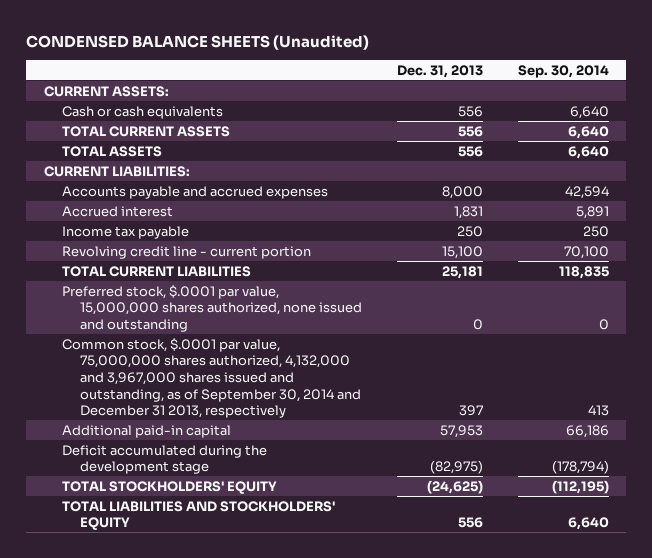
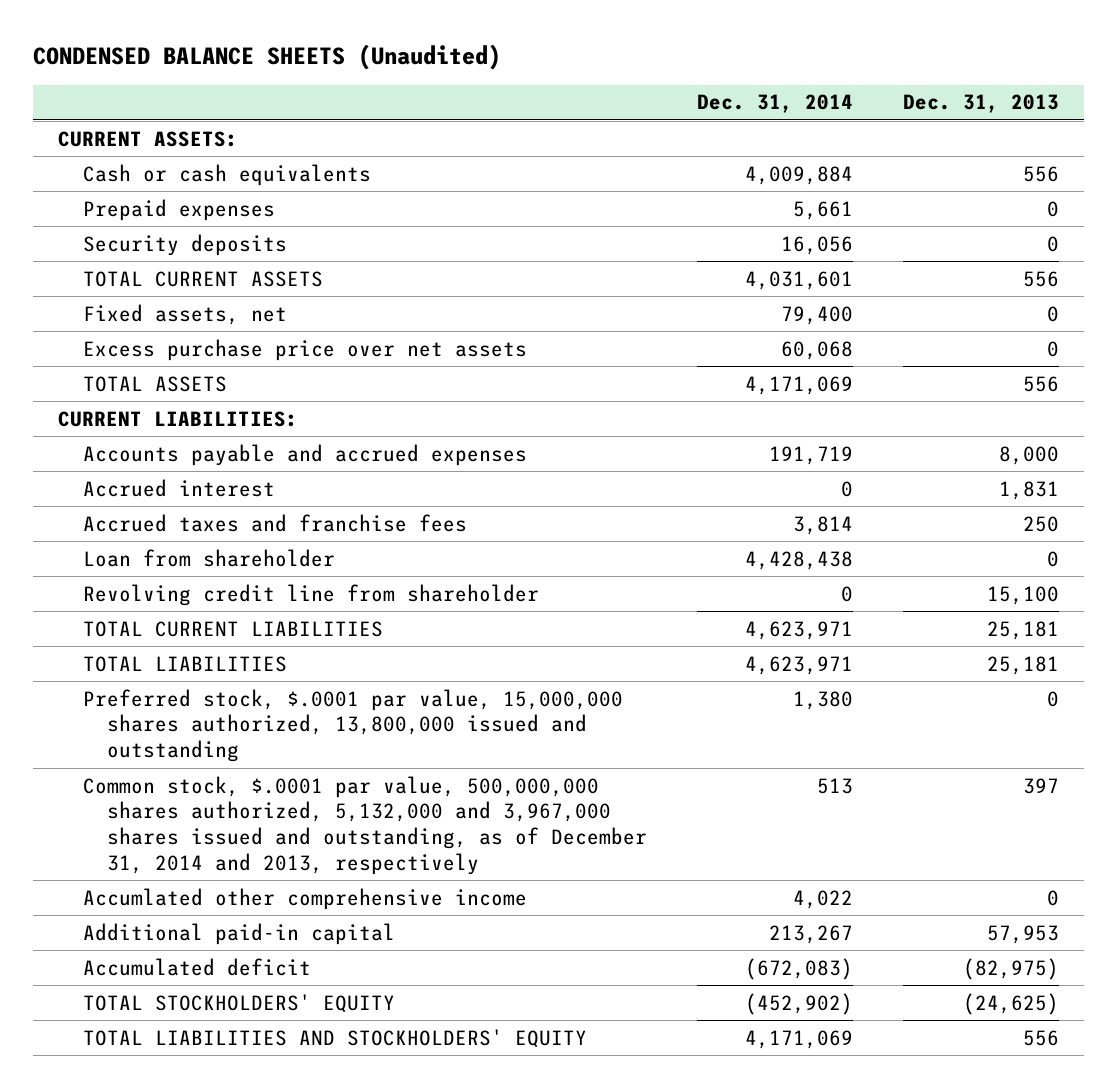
[517,64,609,78] Sep. 30, 2014 -> none
none -> [697,94,854,114] Dec. 31, 2014
none -> [82,198,275,221] Prepaid expenses
none -> [82,233,287,256] Security deposits
none -> [82,303,287,325] Fixed assets, net
none -> [82,338,527,361] Excess purchase price over net assets
[61,225,189,239] Income tax payable -> [82,513,467,532] Accrued taxes and franchise fees
none -> [82,548,335,567] Loan from shareholder
[61,245,311,259] Revolving credit line - current portion -> [82,583,539,606] Revolving credit line from shareholder
none -> [82,655,287,672] TOTAL LIABILITIES
[61,284,362,332] Preferred stock, $.0001 par value, 15,000,000 shares authorized, none issued and outstanding -> [82,688,623,763] Preferred stock, $.0001 par value, 15,000,000 shares authorized, 13,800,000 issued and outstanding
[61,337,361,419] Common stock, $.0001 par value, 75,000,000 shares authorized, 4,132,000 and 3,967,000 shares issued and outstanding, as of September 30, 2014 and December 31 2013, respectively -> [82,775,648,876] Common stock, $.0001 par value, 500,000,000 shares authorized, 5,132,000 and 3,967,000 shares issued and outstanding, as of December 31, 2014 and 2013, respectively
none -> [82,887,527,910] Accumlated other comprehensive income
[61,444,267,475] Deficit accumulated during the development stage -> [82,957,311,976] Accumulated deficit

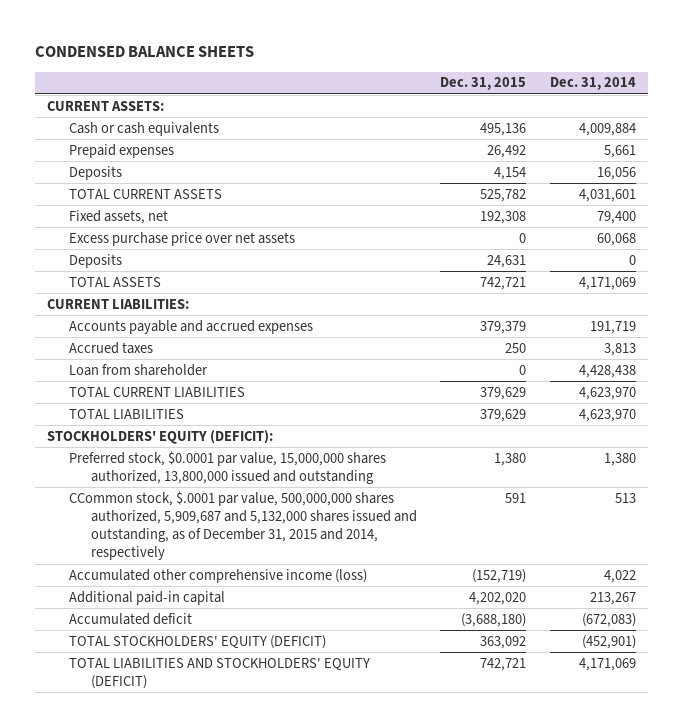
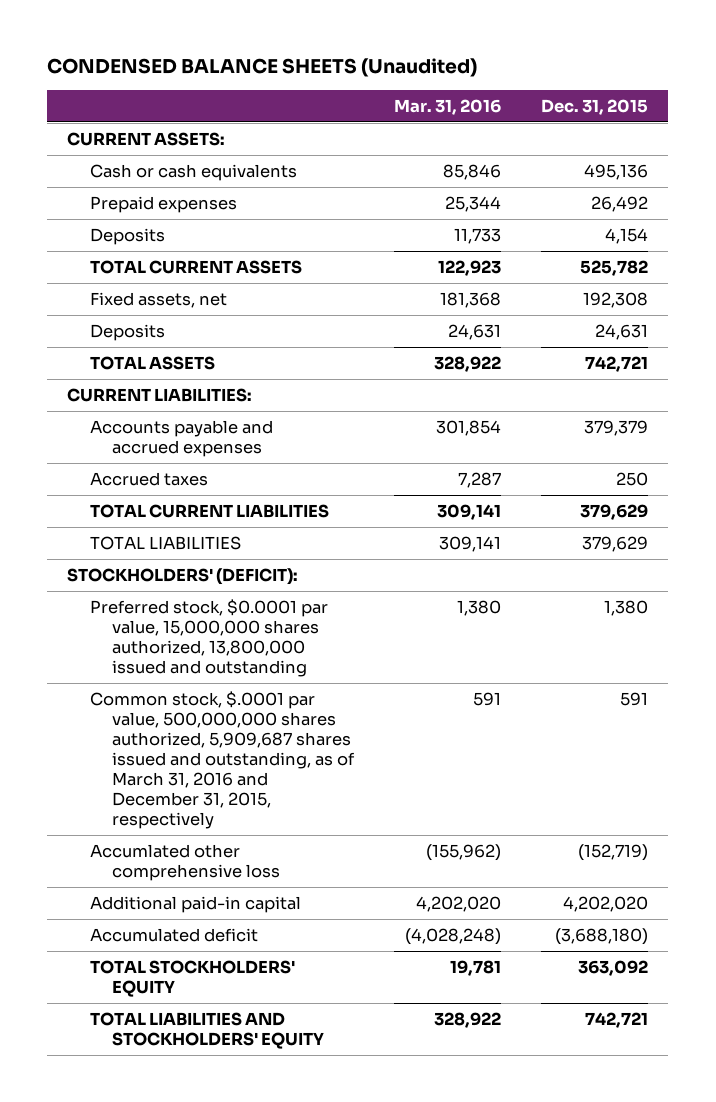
[35,46,255,58] CONDENSED BALANCE SHEETS -> [47,58,478,78] CONDENSED BALANCE SHEETS (Unaudited)
[549,77,636,91] Dec. 31, 2014 -> none
none -> [394,98,502,115] Mar. 31, 2016
[68,231,295,246] Excess purchase price over net assets -> none
[68,363,208,376] Loan from shareholder -> none
[47,429,274,444] STOCKHOLDERS' EQUITY (DEFICIT): -> [67,568,299,586] STOCKHOLDERS' (DEFICIT):
[68,490,417,561] CCommon stock, $.0001 par value, 500,000,000 shares authorized, 5,909,687 and 5,132,000 shares issued and outstanding, as of December 31, 2015 and 2014, respectively -> [89,691,355,829] Common stock, $.0001 par value, 500,000,000 shares authorized, 5,909,687 shares issued and outstanding, as of March 31, 2016 and December 31, 2015, respectively
[68,568,367,583] Accumulated other comprehensive income (loss) -> [89,844,280,882] Accumlated other comprehensive loss
[68,634,326,649] TOTAL STOCKHOLDERS' EQUITY (DEFICIT) -> [89,960,295,998] TOTAL STOCKHOLDERS' EQUITY
[68,657,370,689] TOTAL LIABILITIES AND STOCKHOLDERS' EQUITY (DEFICIT) -> [89,1012,324,1050] TOTAL LIABILITIES AND STOCKHOLDERS' EQUITY

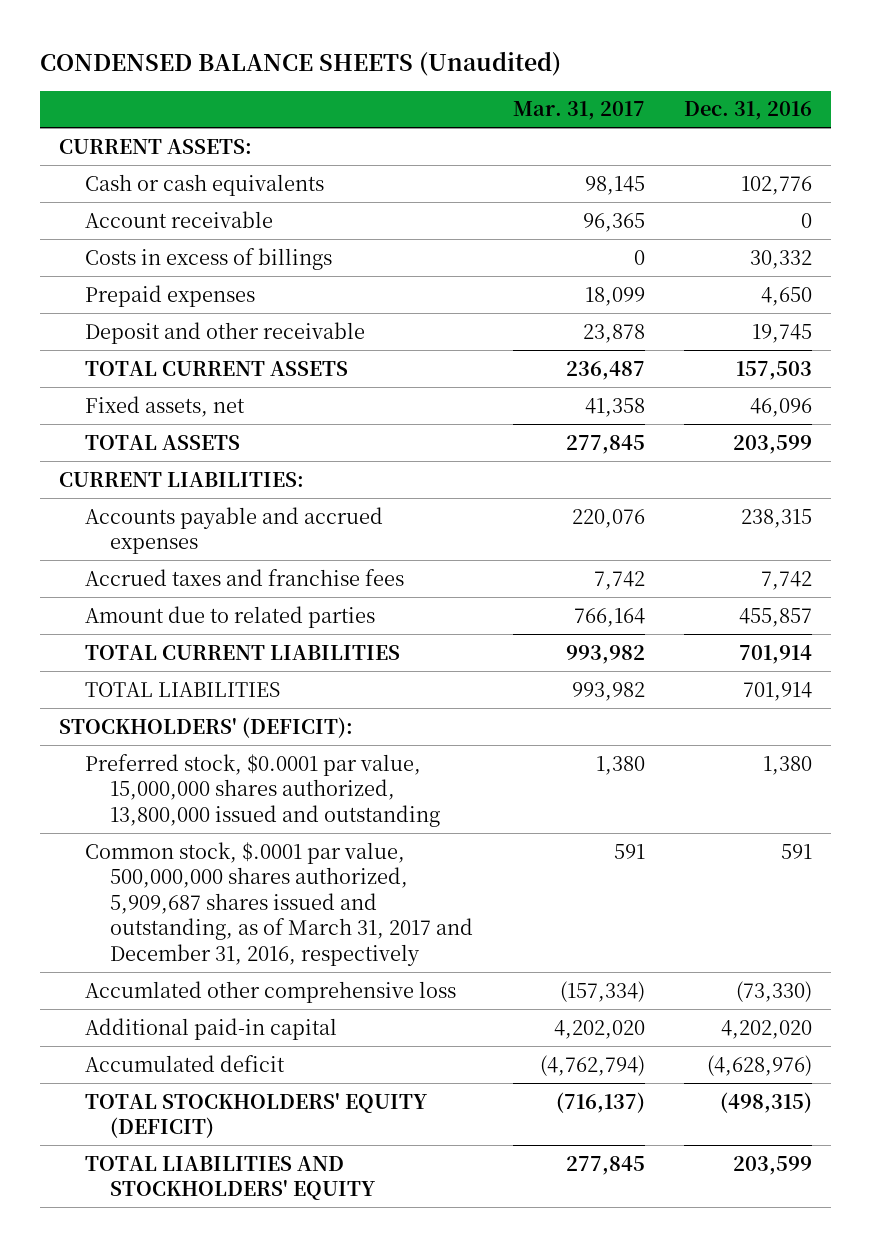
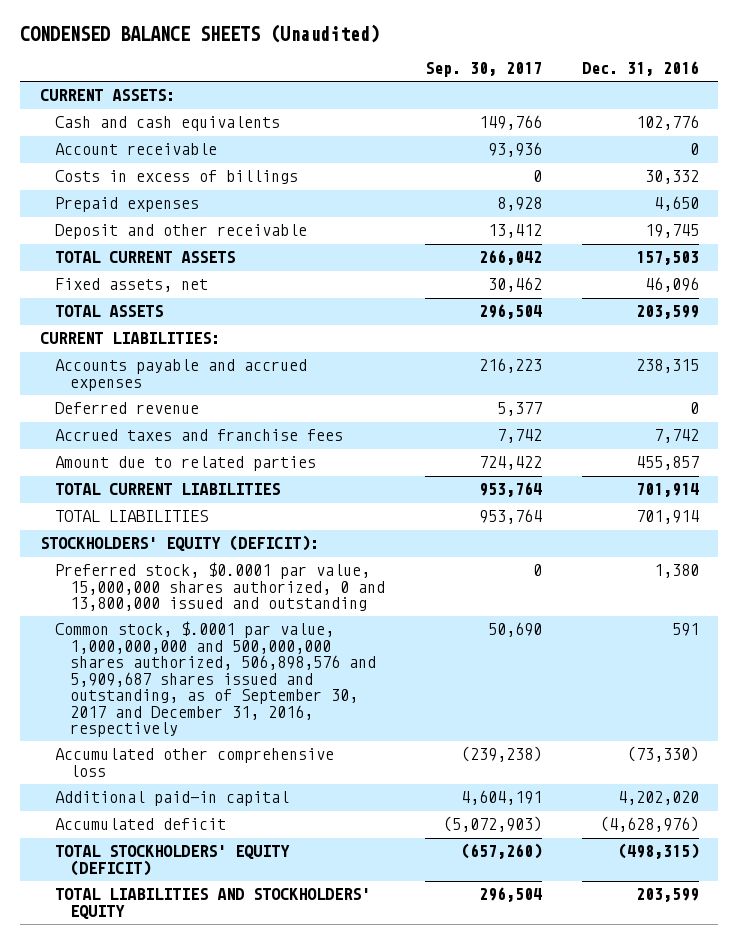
[512,101,645,121] Mar. 31, 2017 -> none
none -> [424,61,542,77] Sep. 30, 2017
[84,173,324,196] Cash or cash equivalents -> [55,116,281,132] Cash and cash equivalents
none -> [55,402,200,415] Deferred revenue
[59,716,354,738] STOCKHOLDERS' (DEFICIT): -> [39,535,319,552] STOCKHOLDERS' EQUITY (DEFICIT):
[84,753,441,827] Preferred stock, $0.0001 par value, 15,000,000 shares authorized, 13,800,000 issued and outstanding -> [55,562,386,612] Preferred stock, $0.0001 par value, 15,000,000 shares authorized, 0 and 13,800,000 issued and outstanding
[84,841,474,967] Common stock, $.0001 par value, 500,000,000 shares authorized, 5,909,687 shares issued and outstanding, as of March 31, 2017 and December 31, 2016, respectively -> [55,621,377,738] Common stock, $.0001 par value, 1,000,000,000 and 500,000,000 shares authorized, 506,898,576 and 5,909,687 shares issued and outstanding, as of September 30, 2017 and December 31, 2016, respectively
[84,980,456,1003] Accumlated other comprehensive loss -> [55,748,335,777] Accumulated other comprehensive loss

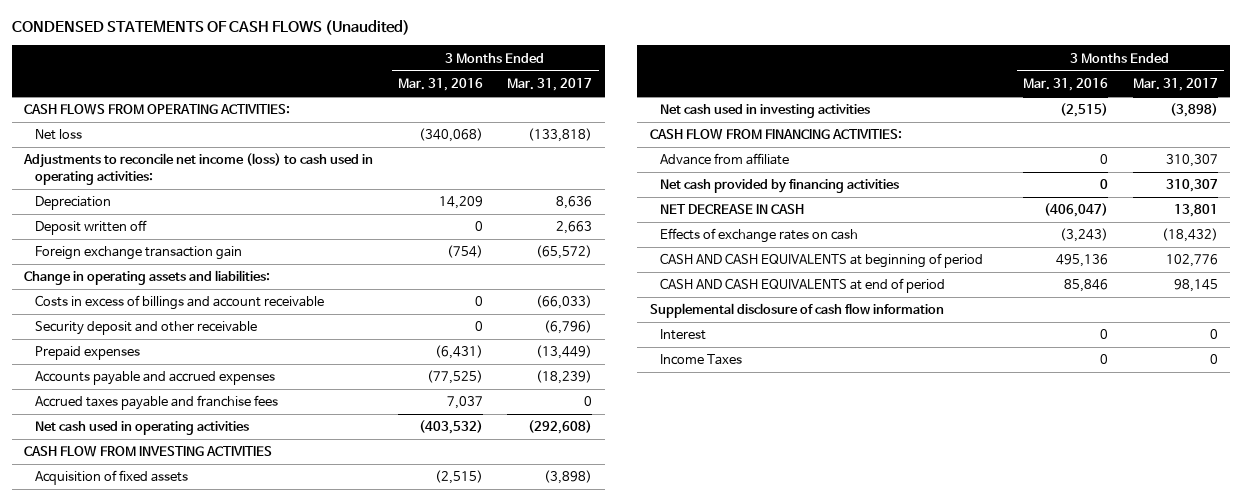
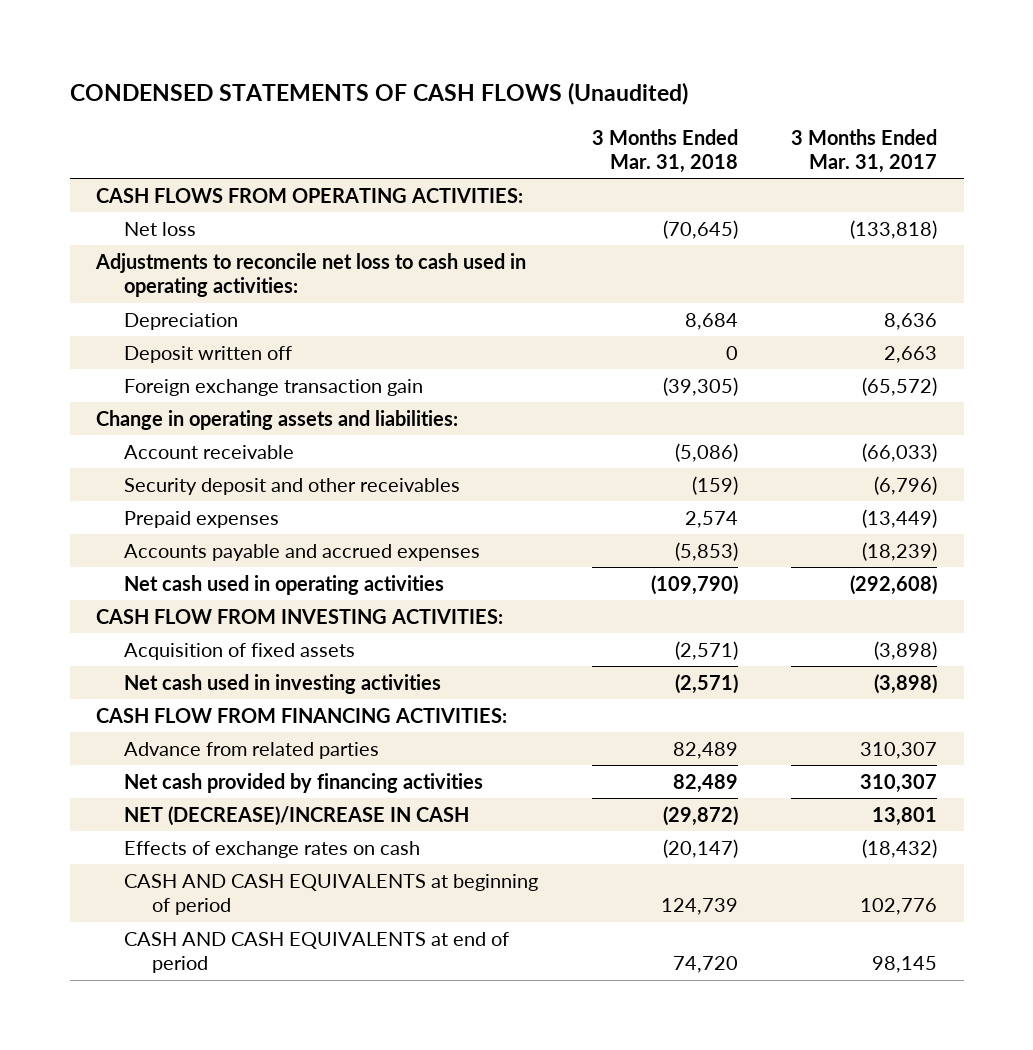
[397,78,483,92] Mar. 31, 2016 -> none
none -> [591,128,738,174] 3 Months Ended Mar. 31, 2018
[23,153,374,186] Adjustments to reconcile net income (loss) to cash used in operating activities: -> [95,252,527,298] Adjustments to reconcile net loss to cash used in operating activities:
[34,295,324,311] Costs in excess of billings and account receivable -> [124,444,295,459] Account receivable
[34,321,257,336] Security deposit and other receivable -> [124,477,461,495] Security deposit and other receivables
[34,395,278,411] Accrued taxes payable and franchise fees -> none
[24,446,273,458] CASH FLOW FROM INVESTING ACTIVITIES -> [96,608,504,624] CASH FLOW FROM INVESTING ACTIVITIES:
[660,153,790,166] Advance from affiliate -> [124,741,380,759] Advance from related parties
[660,204,805,215] NET DECREASE IN CASH -> [124,805,470,826] NET (DECREASE)/INCREASE IN CASH
[649,303,944,319] Supplemental disclosure of cash flow information -> none
[660,329,707,341] Interest -> none
[660,354,743,366] Income Taxes -> none

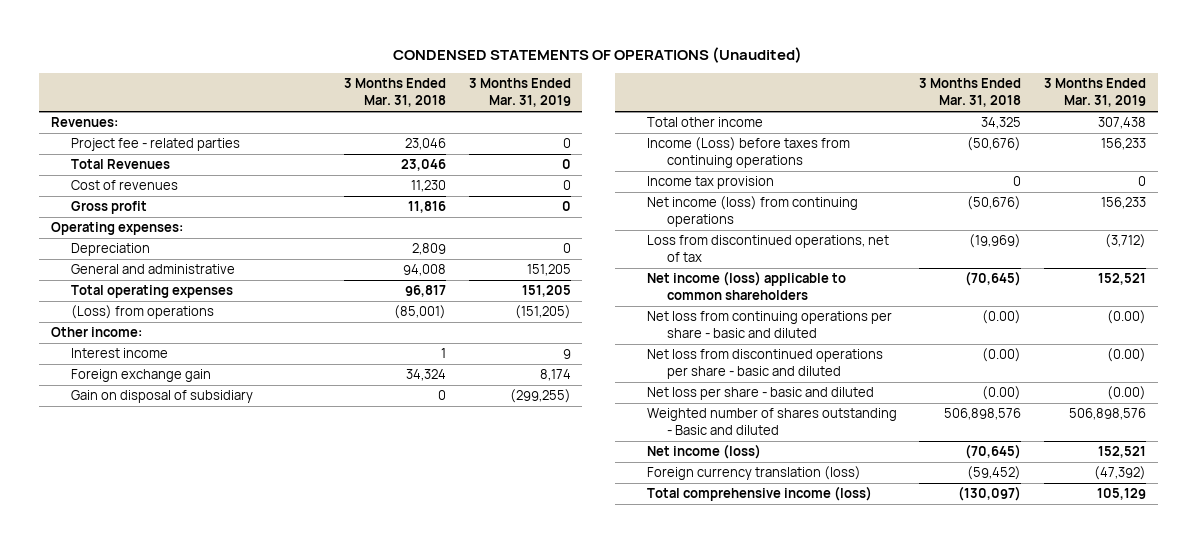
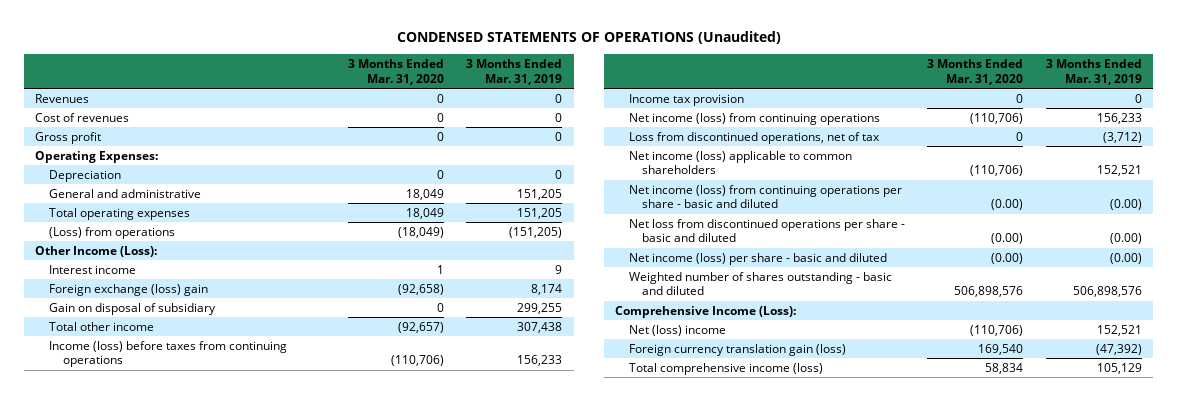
[343,78,446,108] 3 Months Ended Mar. 31, 2018 -> none
none -> [347,59,444,85] 3 Months Ended Mar. 31, 2020
[50,117,118,128] Revenues: -> none
[70,138,240,152] Project fee - related parties -> none
[70,159,170,170] Total Revenues -> [35,93,90,103] Revenues
[50,222,183,236] Operating expenses: -> [35,150,159,163] Operating Expenses:
[50,327,142,338] Other income: -> [35,245,158,257] Other Income (Loss):
[70,369,211,383] Foreign exchange gain -> [49,283,209,296] Foreign exchange (loss) gain
[509,389,571,404] (299,255) -> [517,302,563,314] 299,255
[646,137,850,169] Income (Loss) before taxes from continuing operations -> [49,340,288,368] Income (loss) before taxes from continuing operations
[646,311,892,339] Net loss from continuing operations per share - basic and diluted -> [628,184,902,209] Net income (loss) from continuing operations per share - basic and diluted
[646,387,874,401] Net loss per share - basic and diluted -> [628,252,887,265] Net income (loss) per share - basic and diluted
[646,408,897,436] Weighted number of shares outstanding - Basic and diluted -> [628,271,892,296] Weighted number of shares outstanding - basic and diluted
none -> [614,305,796,318] Comprehensive Income (Loss):
[646,444,761,460] Net income (loss) -> [628,324,726,336] Net (loss) income
[646,466,861,481] Foreign currency translation (loss) -> [628,343,846,356] Foreign currency translation gain (loss)

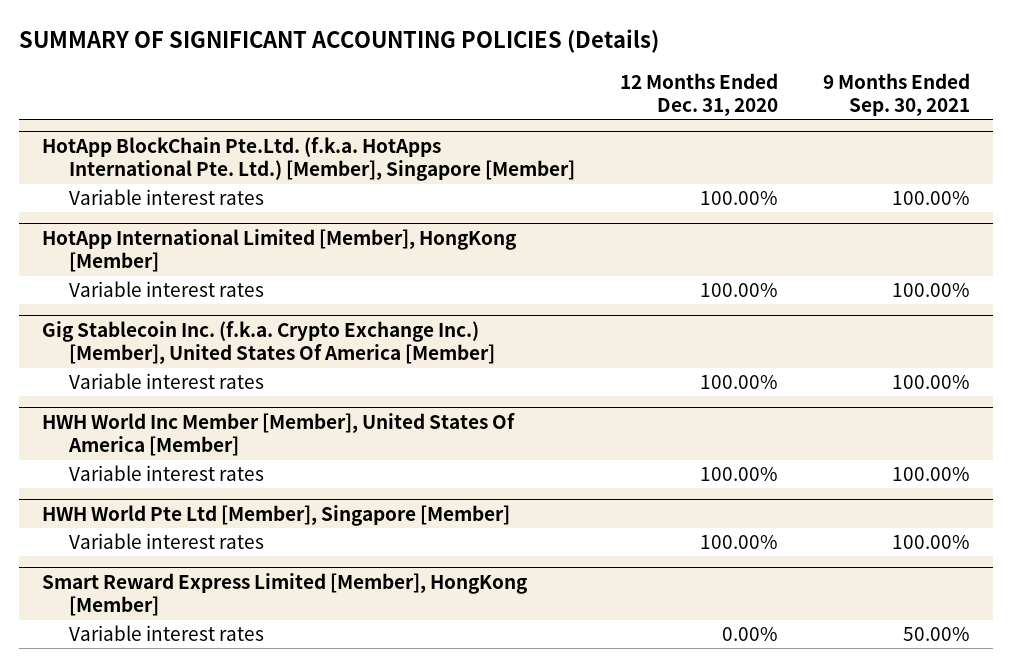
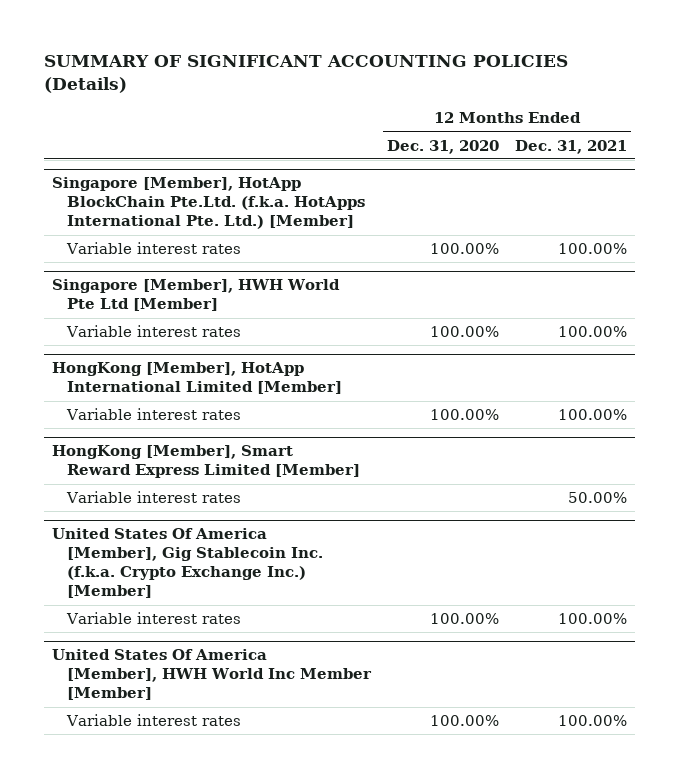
[823,72,971,117] 9 Months Ended Sep. 30, 2021 -> none
none -> [515,139,628,154] Dec. 31, 2021
[41,136,575,182] HotApp BlockChain Pte.Ltd. (f.k.a. HotApps International Pte. Ltd.) [Member], Singapore [Member] -> [52,177,366,230] Singapore [Member], HotApp BlockChain Pte.Ltd. (f.k.a. HotApps International Pte. Ltd.) [Member]
[41,228,517,273] HotApp International Limited [Member], HongKong [Member] -> none
none -> [52,279,341,312] Singapore [Member], HWH World Pte Ltd [Member]
[41,320,495,365] Gig Stablecoin Inc. (f.k.a. Crypto Exchange Inc.) [Member], United States Of America [Member] -> none
none -> [52,362,343,395] HongKong [Member], HotApp International Limited [Member]
[41,412,515,457] HWH World Inc Member [Member], United States Of America [Member] -> none
none -> [52,445,361,479] HongKong [Member], Smart Reward Express Limited [Member]
none -> [66,490,242,503] Variable interest rates
none -> [52,528,324,599] United States Of America [Member], Gig Stablecoin Inc. (f.k.a. Crypto Exchange Inc.) [Member]
[41,504,510,526] HWH World Pte Ltd [Member], Singapore [Member] -> none
none -> [52,649,373,701] United States Of America [Member], HWH World Inc Member [Member]
[41,572,528,617] Smart Reward Express Limited [Member], HongKong [Member] -> none
[68,625,264,642] Variable interest rates -> none

